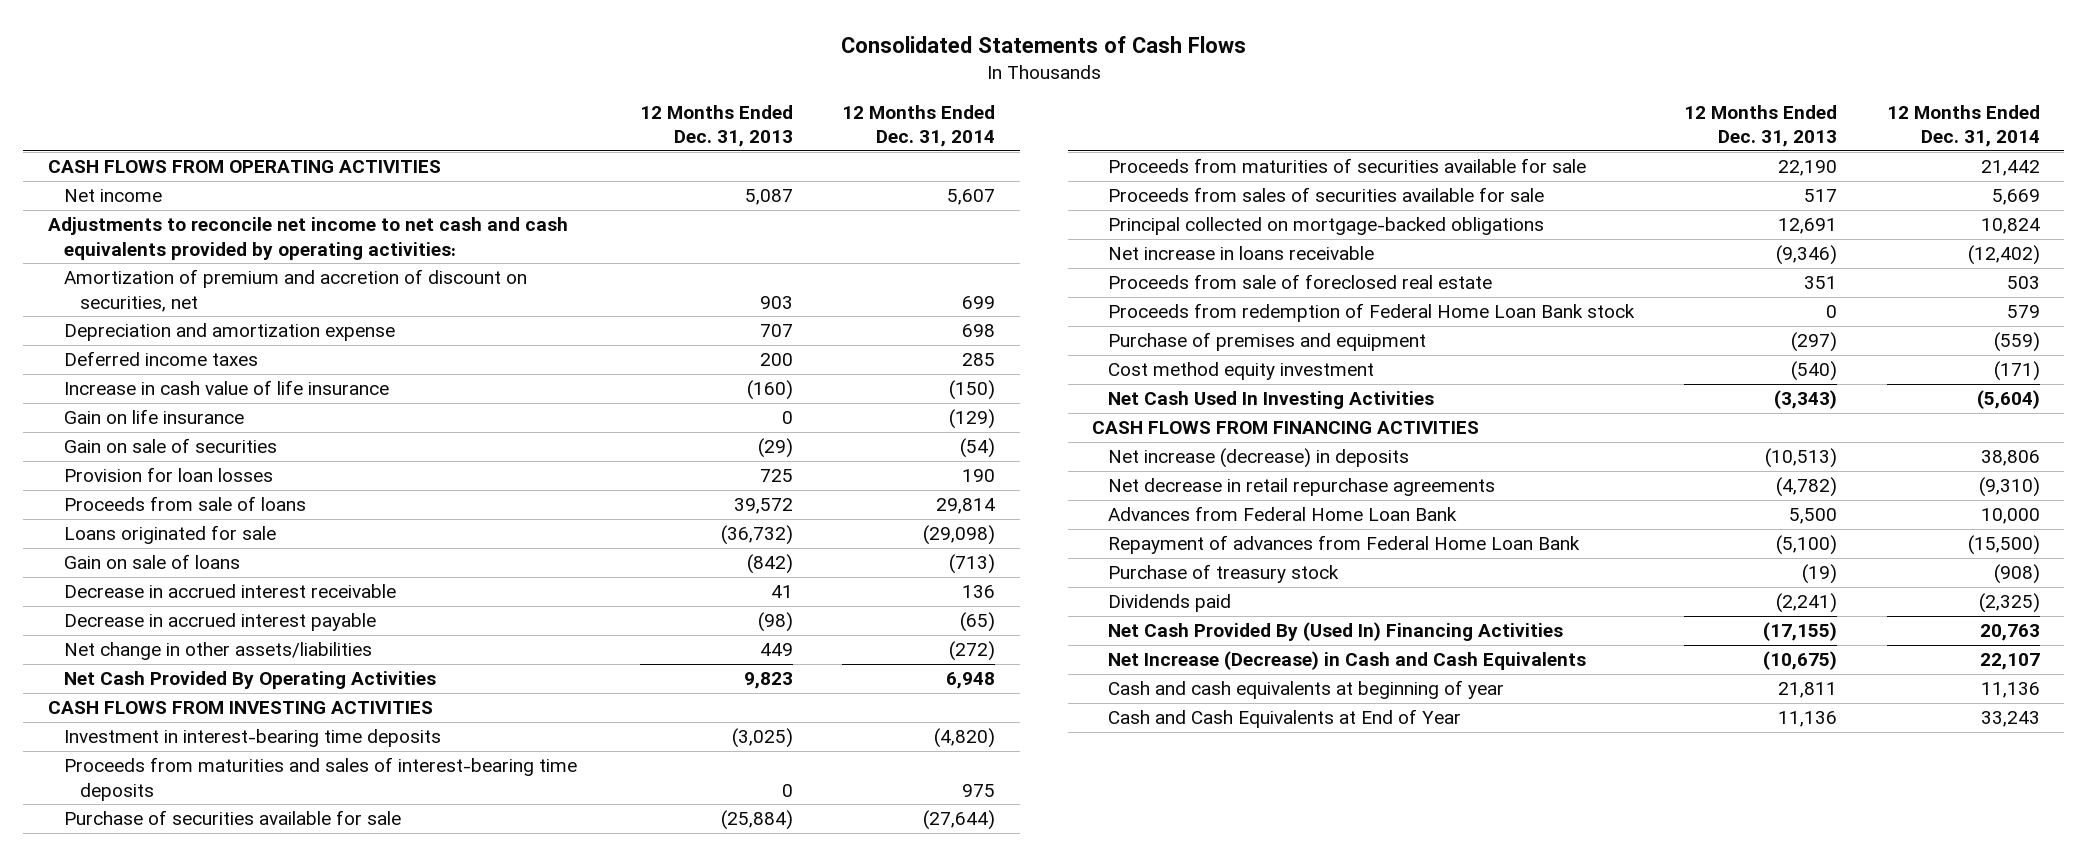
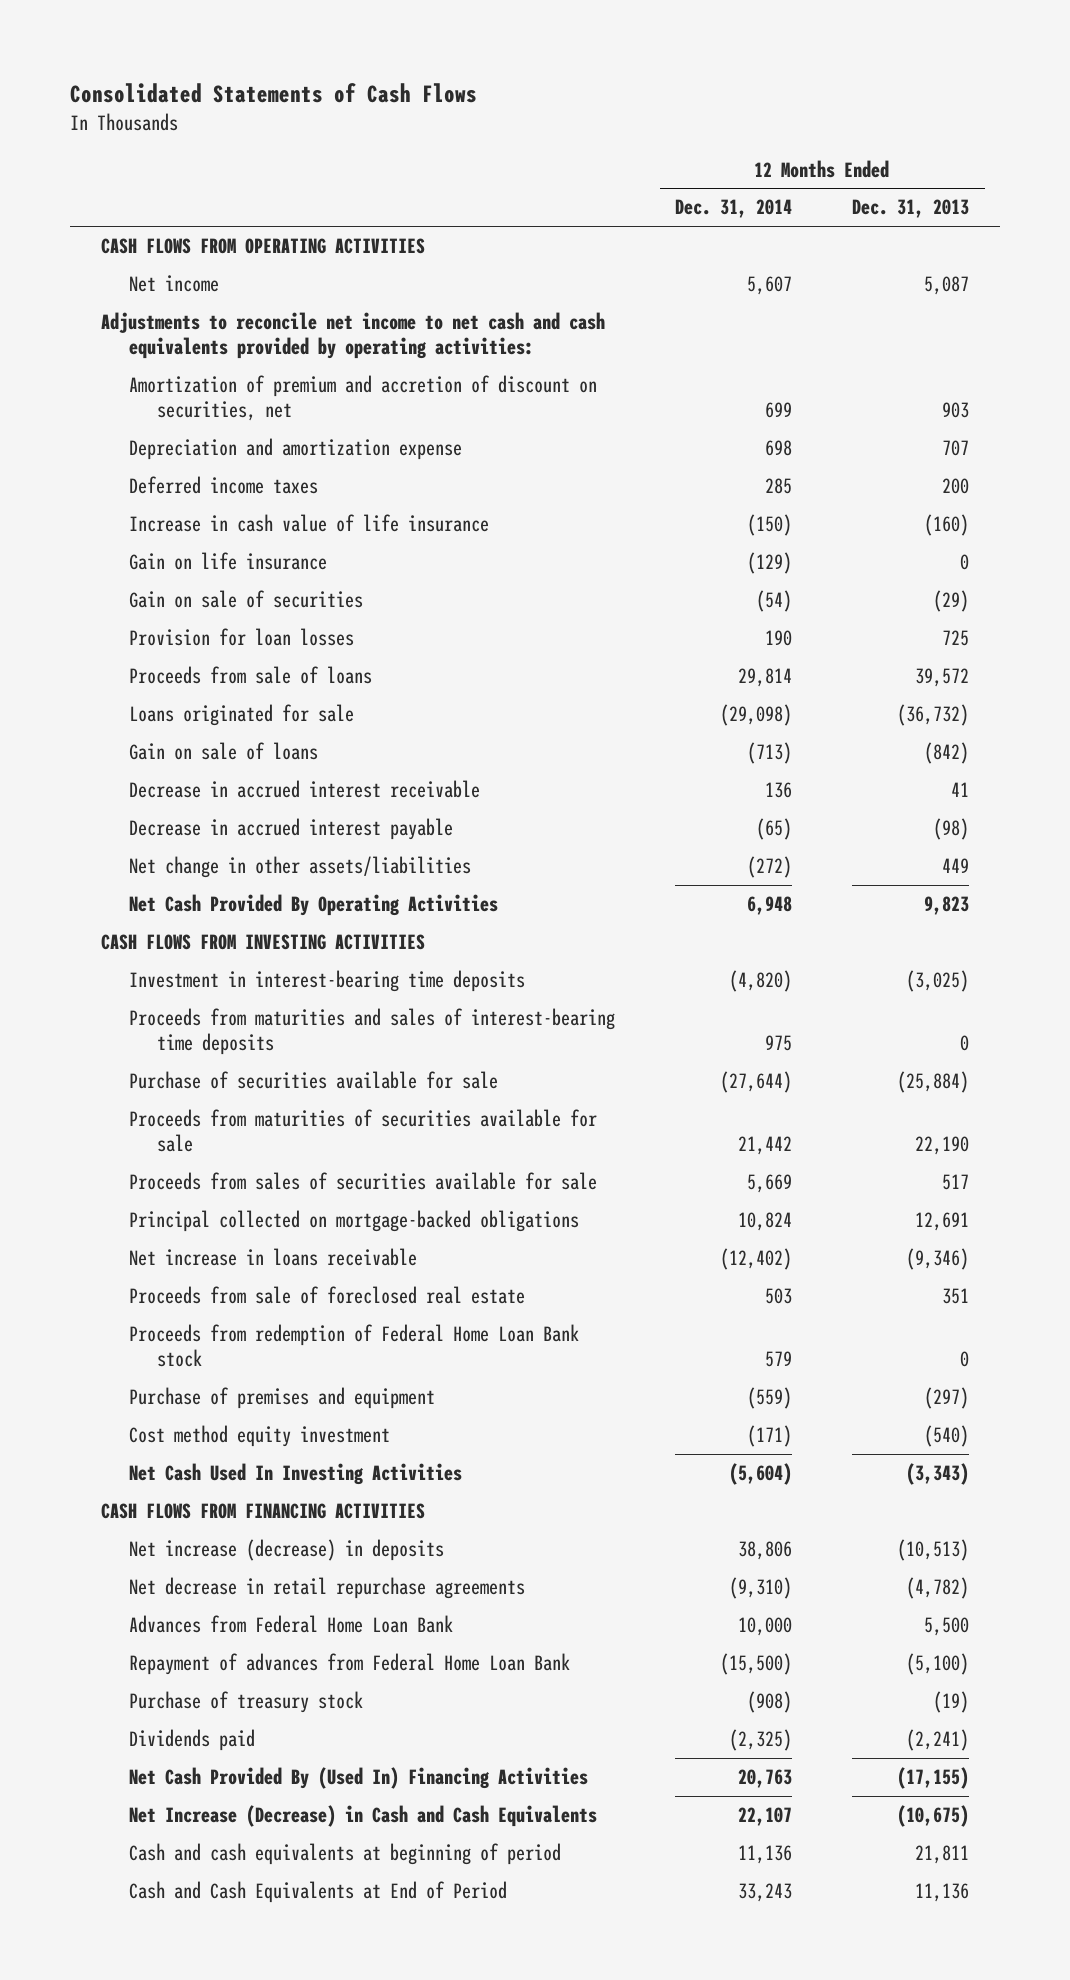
[1108,680,1505,700] Cash and cash equivalents at beginning of year -> [128,1843,561,1866] Cash and cash equivalents at beginning of period
[1108,709,1462,729] Cash and Cash Equivalents at End of Year -> [128,1881,507,1904] Cash and Cash Equivalents at End of Period

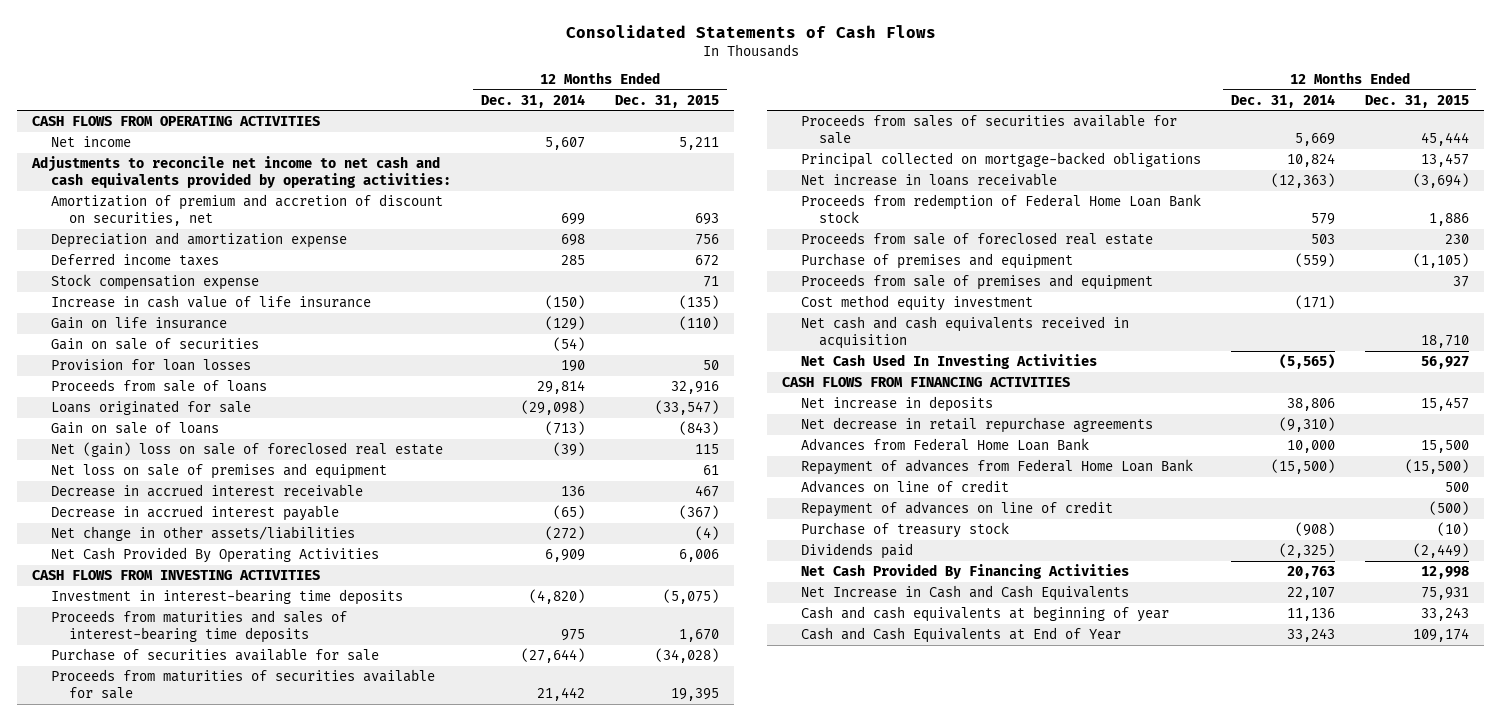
[852,199,970,219] Dec. 31, 2013 -> none
none -> [615,94,720,108] Dec. 31, 2015
none -> [50,273,259,290] Stock compensation expense
none -> [50,441,443,457] Net (gain) loss on sale of foreclosed real estate
none -> [50,462,387,479] Net loss on sale of premises and equipment
[747,896,793,916] 6,948 -> [544,548,585,562] 6,909
[720,1248,793,1271] (12,402) -> [1270,172,1335,188] (12,363)
[128,1286,525,1305] Proceeds from sale of foreclosed real estate -> [800,231,1153,245] Proceeds from sale of foreclosed real estate
none -> [800,273,1153,290] Proceeds from sale of premises and equipment
none -> [800,315,1129,349] Net cash and cash equivalents received in acquisition
[729,1463,793,1486] (5,604) -> [1278,353,1335,369] (5,565)
[128,1539,444,1562] Net increase (decrease) in deposits -> [800,395,993,412] Net increase in deposits
none -> [800,479,1009,493] Advances on line of credit
none -> [800,500,1113,517] Repayment of advances on line of credit
[128,1767,588,1790] Net Cash Provided By (Used In) Financing Activities -> [800,563,1129,579] Net Cash Provided By Financing Activities
[128,1805,597,1828] Net Increase (Decrease) in Cash and Cash Equivalents -> [800,584,1129,601] Net Increase in Cash and Cash Equivalents
[128,1843,561,1866] Cash and cash equivalents at beginning of period -> [800,605,1169,622] Cash and cash equivalents at beginning of year
[128,1881,507,1904] Cash and Cash Equivalents at End of Period -> [800,626,1121,643] Cash and Cash Equivalents at End of Year

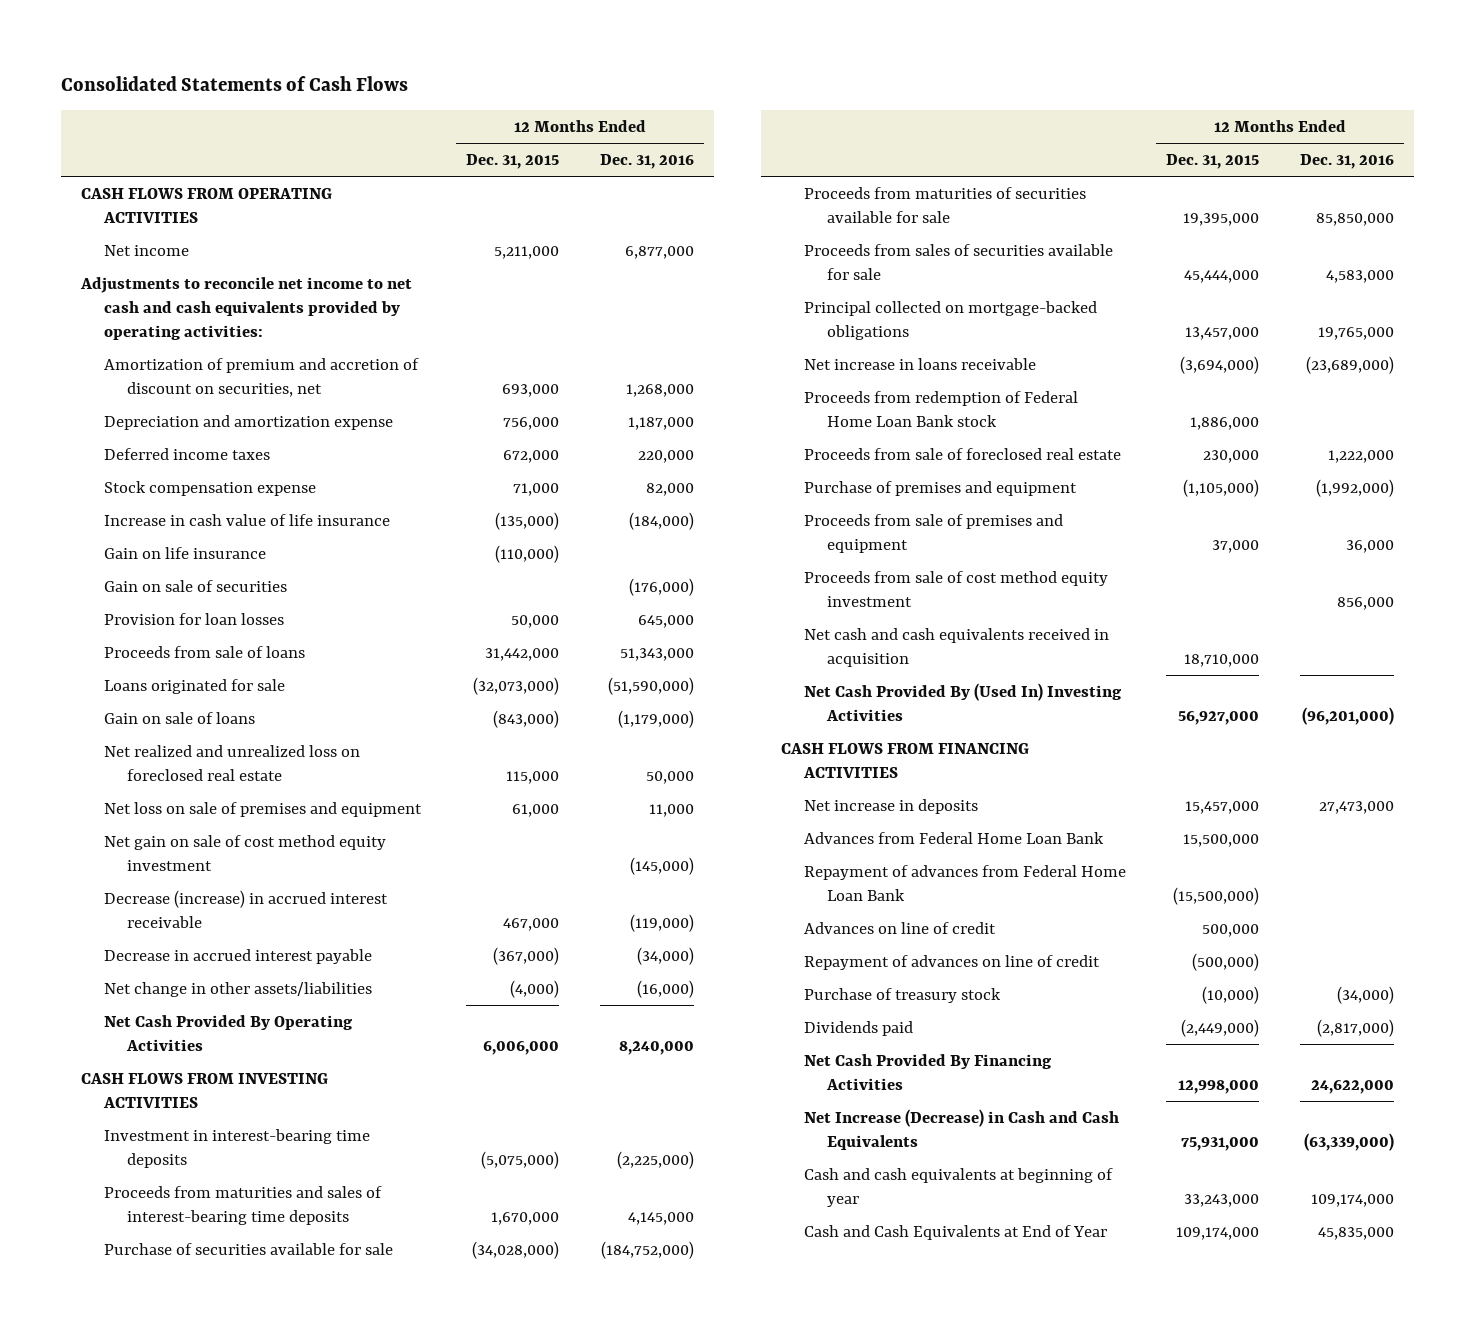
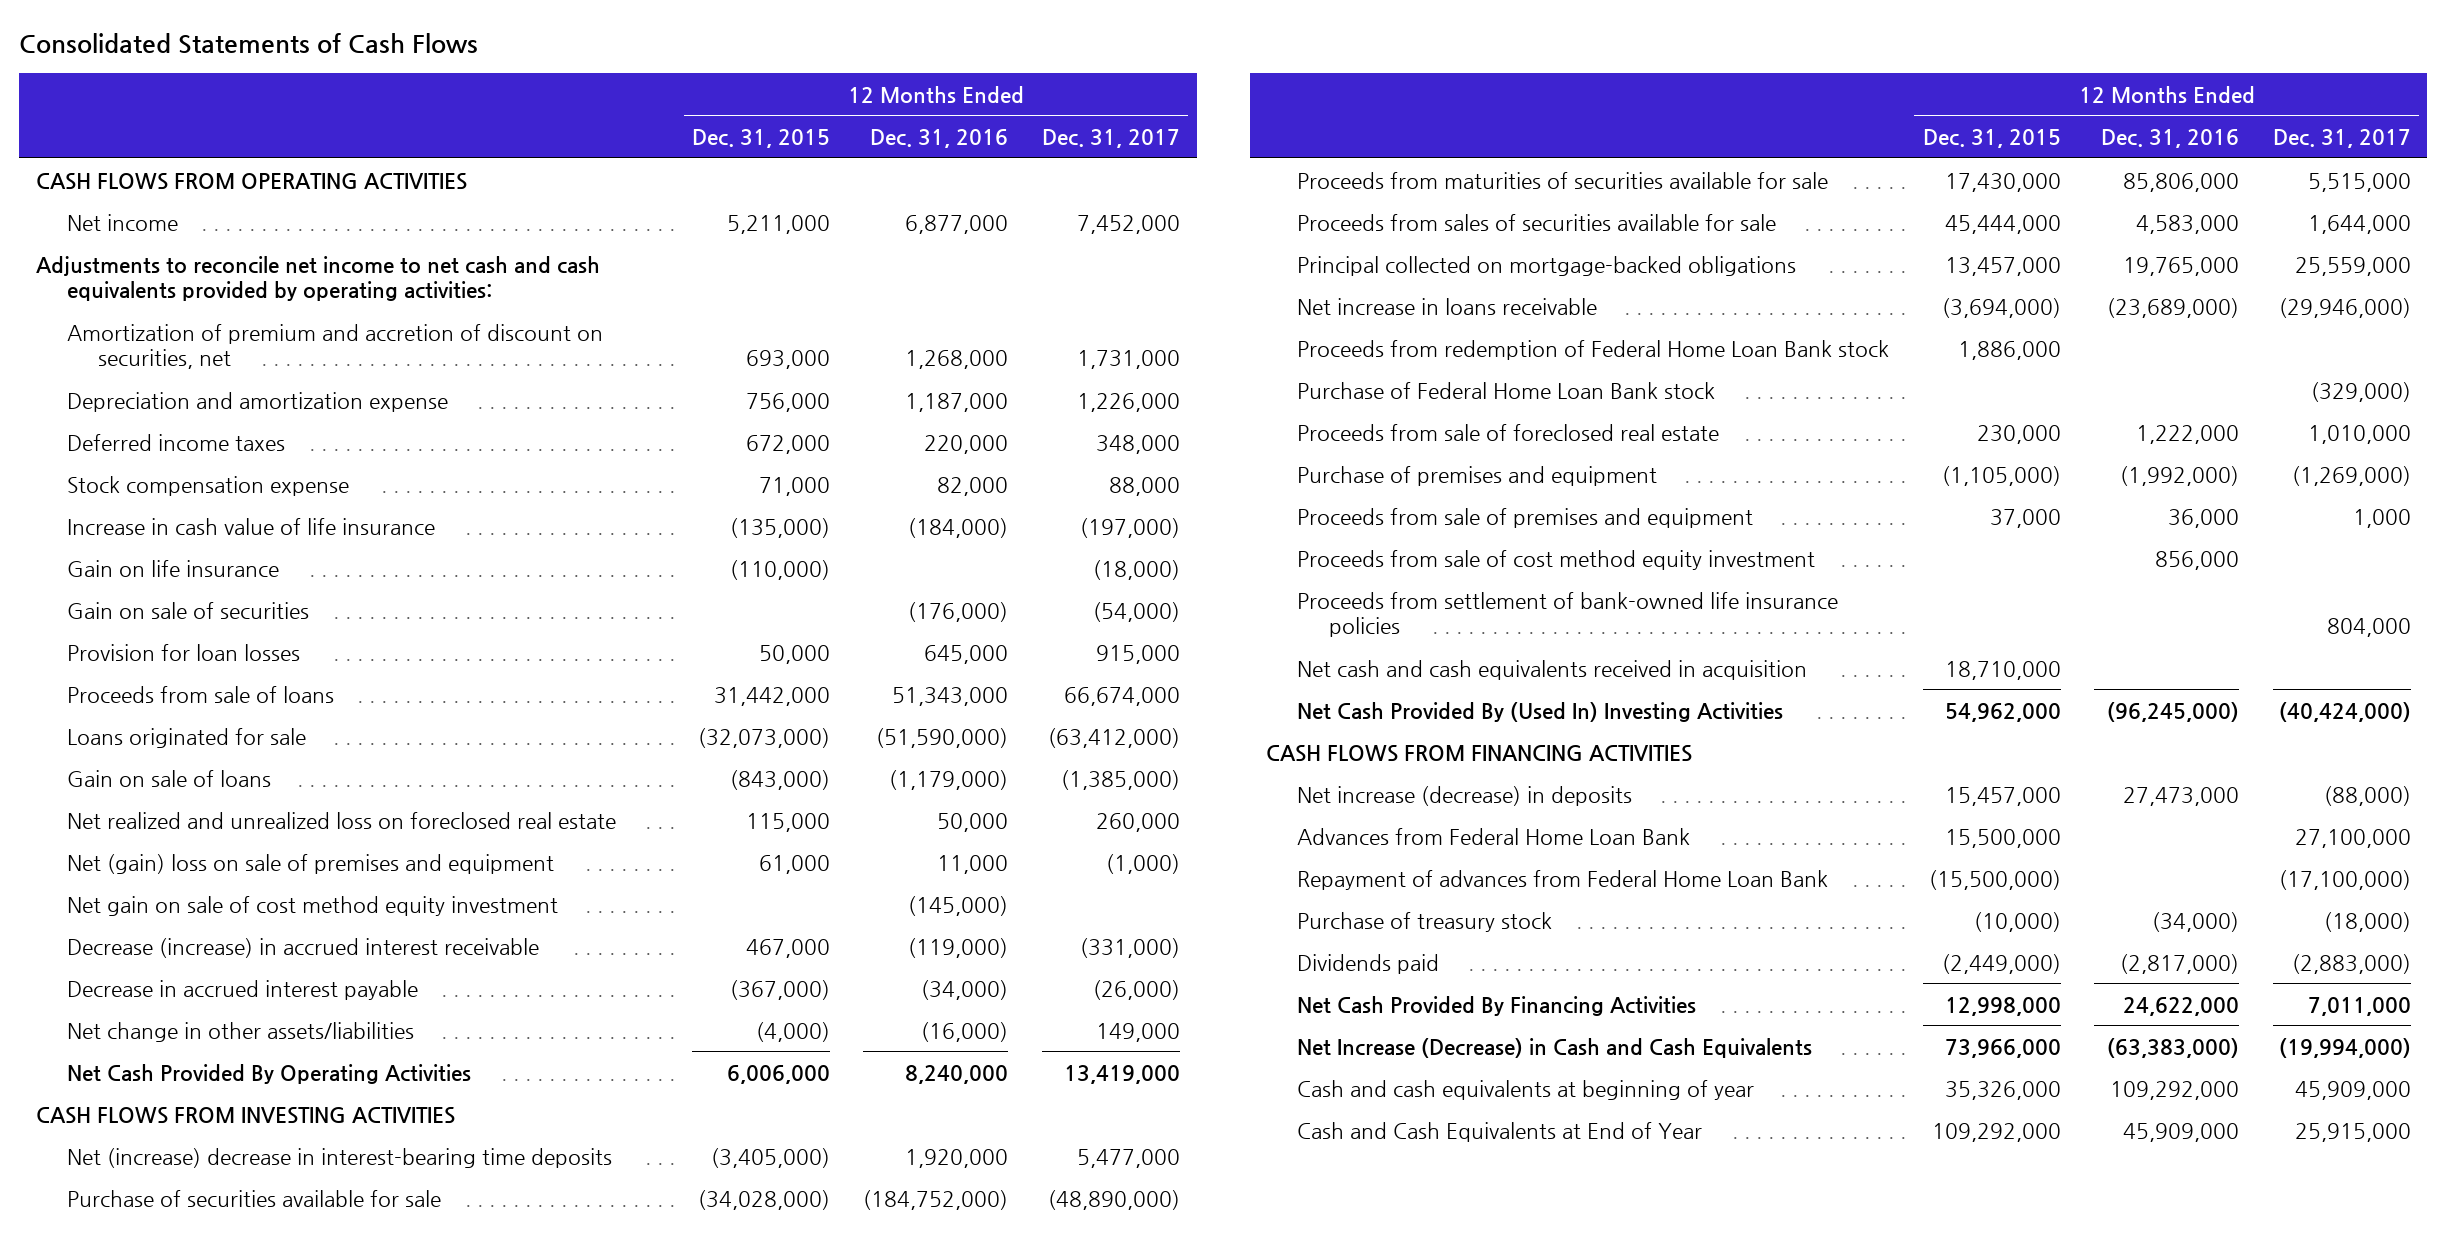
none -> [1041,128,1180,148] Dec. 31, 2017
[103,802,422,818] Net loss on sale of premises and equipment -> [66,853,554,874] Net (gain) loss on sale of premises and equipment
[103,1186,382,1226] Proceeds from maturities and sales of interest-bearing time deposits -> none
[103,1129,370,1169] Investment in interest-bearing time deposits -> [66,1147,612,1168] Net (increase) decrease in interest-bearing time deposits
[481,1151,560,1170] (5,075,000) -> [711,1147,831,1168] (3,405,000)
[616,1151,694,1170] (2,225,000) -> [905,1148,1009,1168] 1,920,000
[1183,213,1260,227] 19,395,000 -> [1944,172,2061,192] 17,430,000
[1315,213,1394,227] 85,850,000 -> [2123,172,2240,192] 85,806,000
none -> [1297,381,1716,399] Purchase of Federal Home Loan Bank stock
none -> [1297,591,1839,638] Proceeds from settlement of bank-owned life insurance policies
[1178,711,1260,726] 56,927,000 -> [1944,702,2061,722] 54,962,000
[1301,707,1394,726] (96,201,000) -> [2107,701,2240,722] (96,245,000)
[804,799,979,815] Net increase in deposits -> [1297,785,1633,806] Net increase (decrease) in deposits
[804,922,997,935] Advances on line of credit -> none
[804,955,1101,971] Repayment of advances on line of credit -> none
[1181,1137,1260,1152] 75,931,000 -> [1944,1038,2061,1058] 73,966,000
[1303,1133,1394,1152] (63,339,000) -> [2107,1037,2240,1058] (63,383,000)
[1184,1194,1260,1208] 33,243,000 -> [1944,1080,2061,1100] 35,326,000
[1310,1194,1394,1208] 109,174,000 -> [2110,1080,2240,1100] 109,292,000
[1176,1227,1260,1241] 109,174,000 -> [1931,1122,2061,1142] 109,292,000
[1317,1227,1394,1241] 45,835,000 -> [2123,1122,2240,1142] 45,909,000

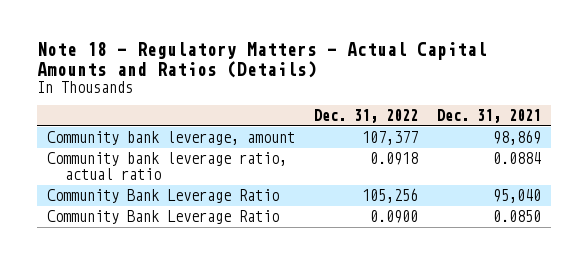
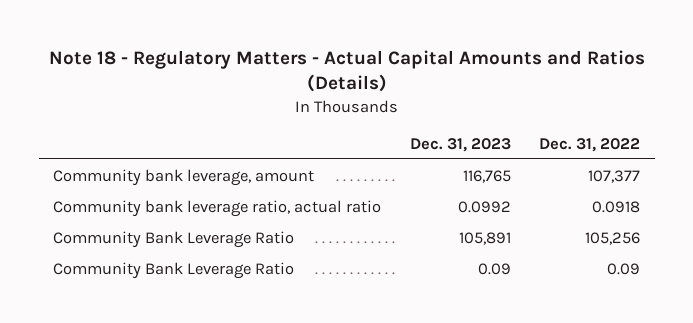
[436,109,541,124] Dec. 31, 2021 -> none
none -> [409,137,511,152] Dec. 31, 2023
[369,210,418,224] 0.0900 -> [607,262,641,275] 0.09

